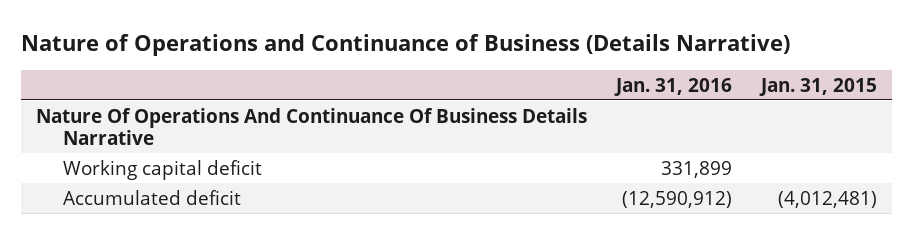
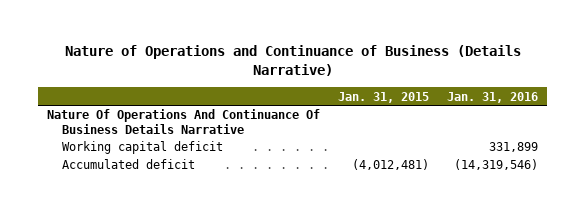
[621,190,732,208] (12,590,912) -> [454,159,539,171] (14,319,546)

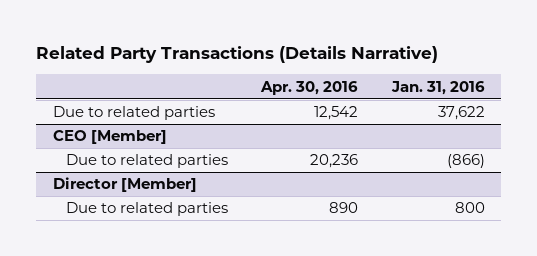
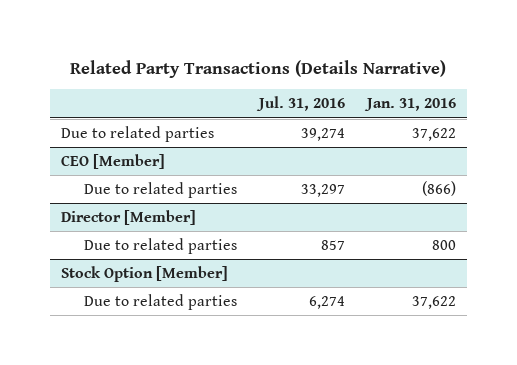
[260,80,359,95] Apr. 30, 2016 -> none
none -> [256,96,346,112] Jul. 31, 2016
none -> [60,265,228,282] Stock Option [Member]
none -> [84,293,238,310] Due to related parties

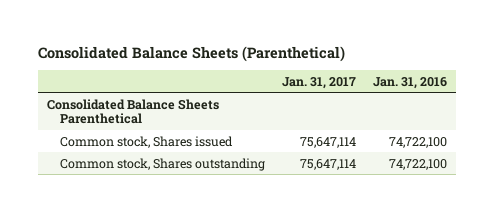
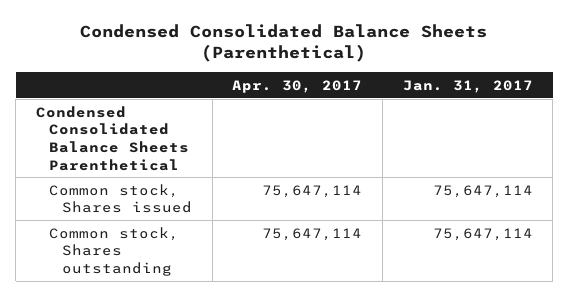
[38,45,346,62] Consolidated Balance Sheets (Parenthetical) -> [80,24,488,63] Condensed Consolidated Balance Sheets (Parenthetical)
[373,76,448,89] Jan. 31, 2016 -> none
none -> [232,79,363,93] Apr. 30, 2017
[46,98,219,125] Consolidated Balance Sheets Parenthetical -> [35,105,190,171] Condensed Consolidated Balance Sheets Parenthetical

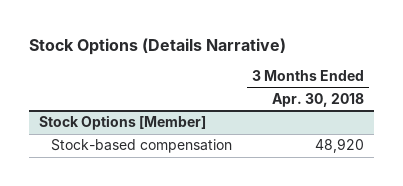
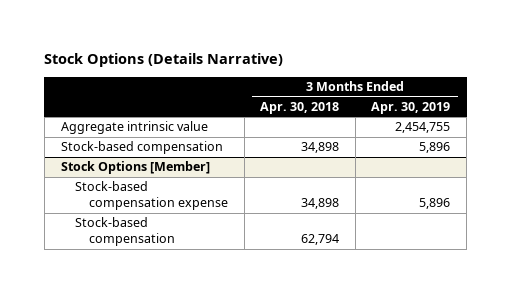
none -> [371,102,451,115] Apr. 30, 2019
none -> [60,121,208,135] Aggregate intrinsic value
none -> [60,141,223,155] Stock-based compensation
none -> [74,181,229,211] Stock-based compensation expense
[315,138,365,154] 48,920 -> [301,234,340,246] 62,794

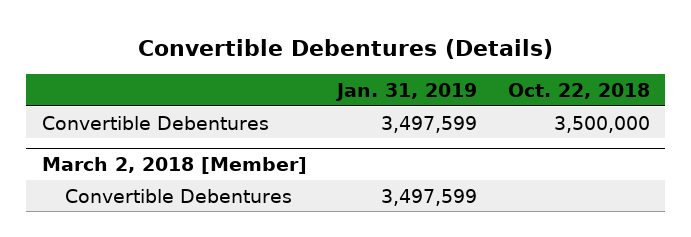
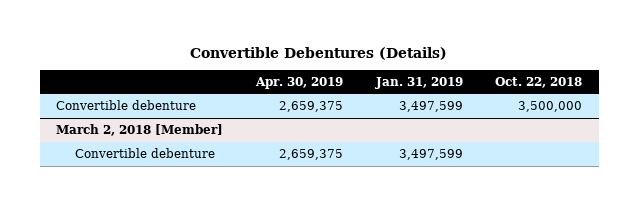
none -> [254,76,343,89] Apr. 30, 2019
[41,115,269,130] Convertible Debentures -> [56,100,197,111] Convertible debenture
[65,188,293,203] Convertible Debentures -> [74,148,215,159] Convertible debenture

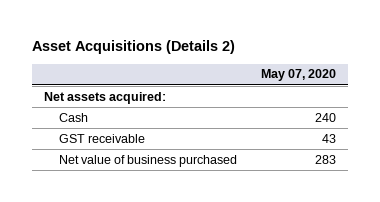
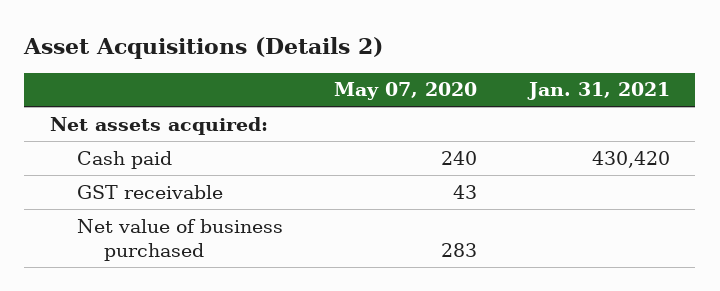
none -> [526,82,670,101] Jan. 31, 2021
[59,112,89,122] Cash -> [77,150,173,169] Cash paid

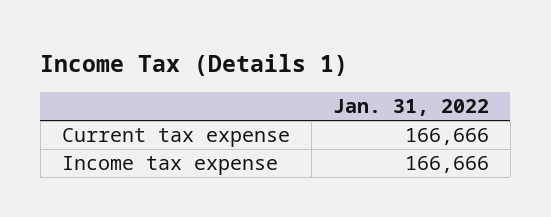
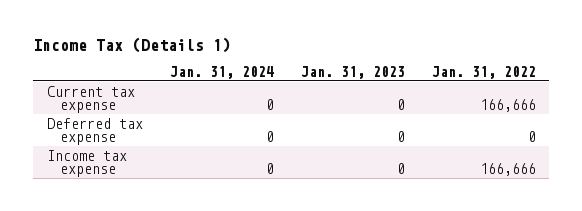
none -> [169,65,274,79] Jan. 31, 2024
none -> [300,65,405,79] Jan. 31, 2023
none -> [46,117,143,146] Deferred tax expense

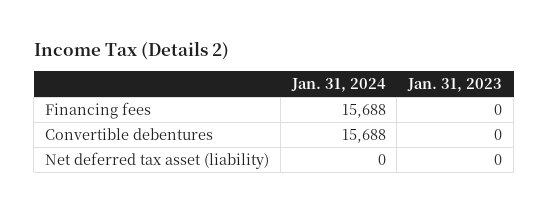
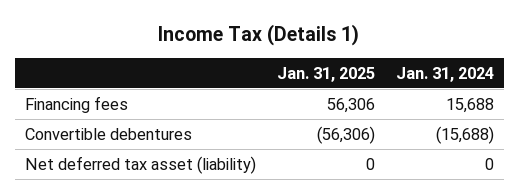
[33,41,229,61] Income Tax (Details 2) -> [158,24,360,47] Income Tax (Details 1)
[407,78,503,93] Jan. 31, 2023 -> none
none -> [276,66,375,82] Jan. 31, 2025
[341,128,386,143] 15,688 -> [435,125,494,144] (15,688)

